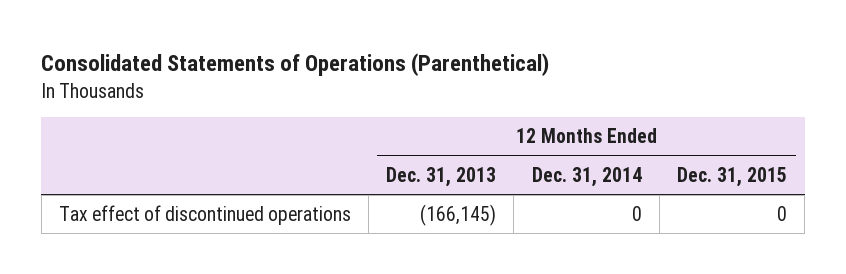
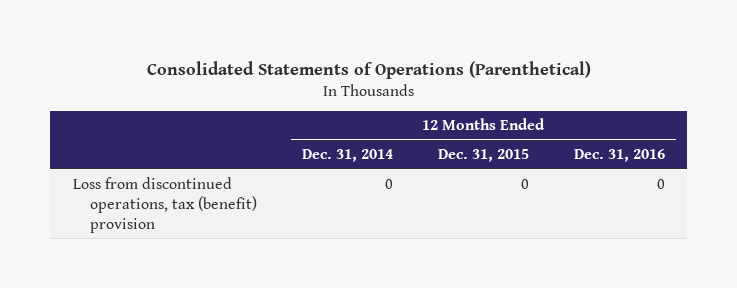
[386,166,497,187] Dec. 31, 2013 -> none
none -> [573,149,665,163] Dec. 31, 2016
[58,205,351,226] Tax effect of discontinued operations -> [72,177,258,233] Loss from discontinued operations, tax (benefit) provision

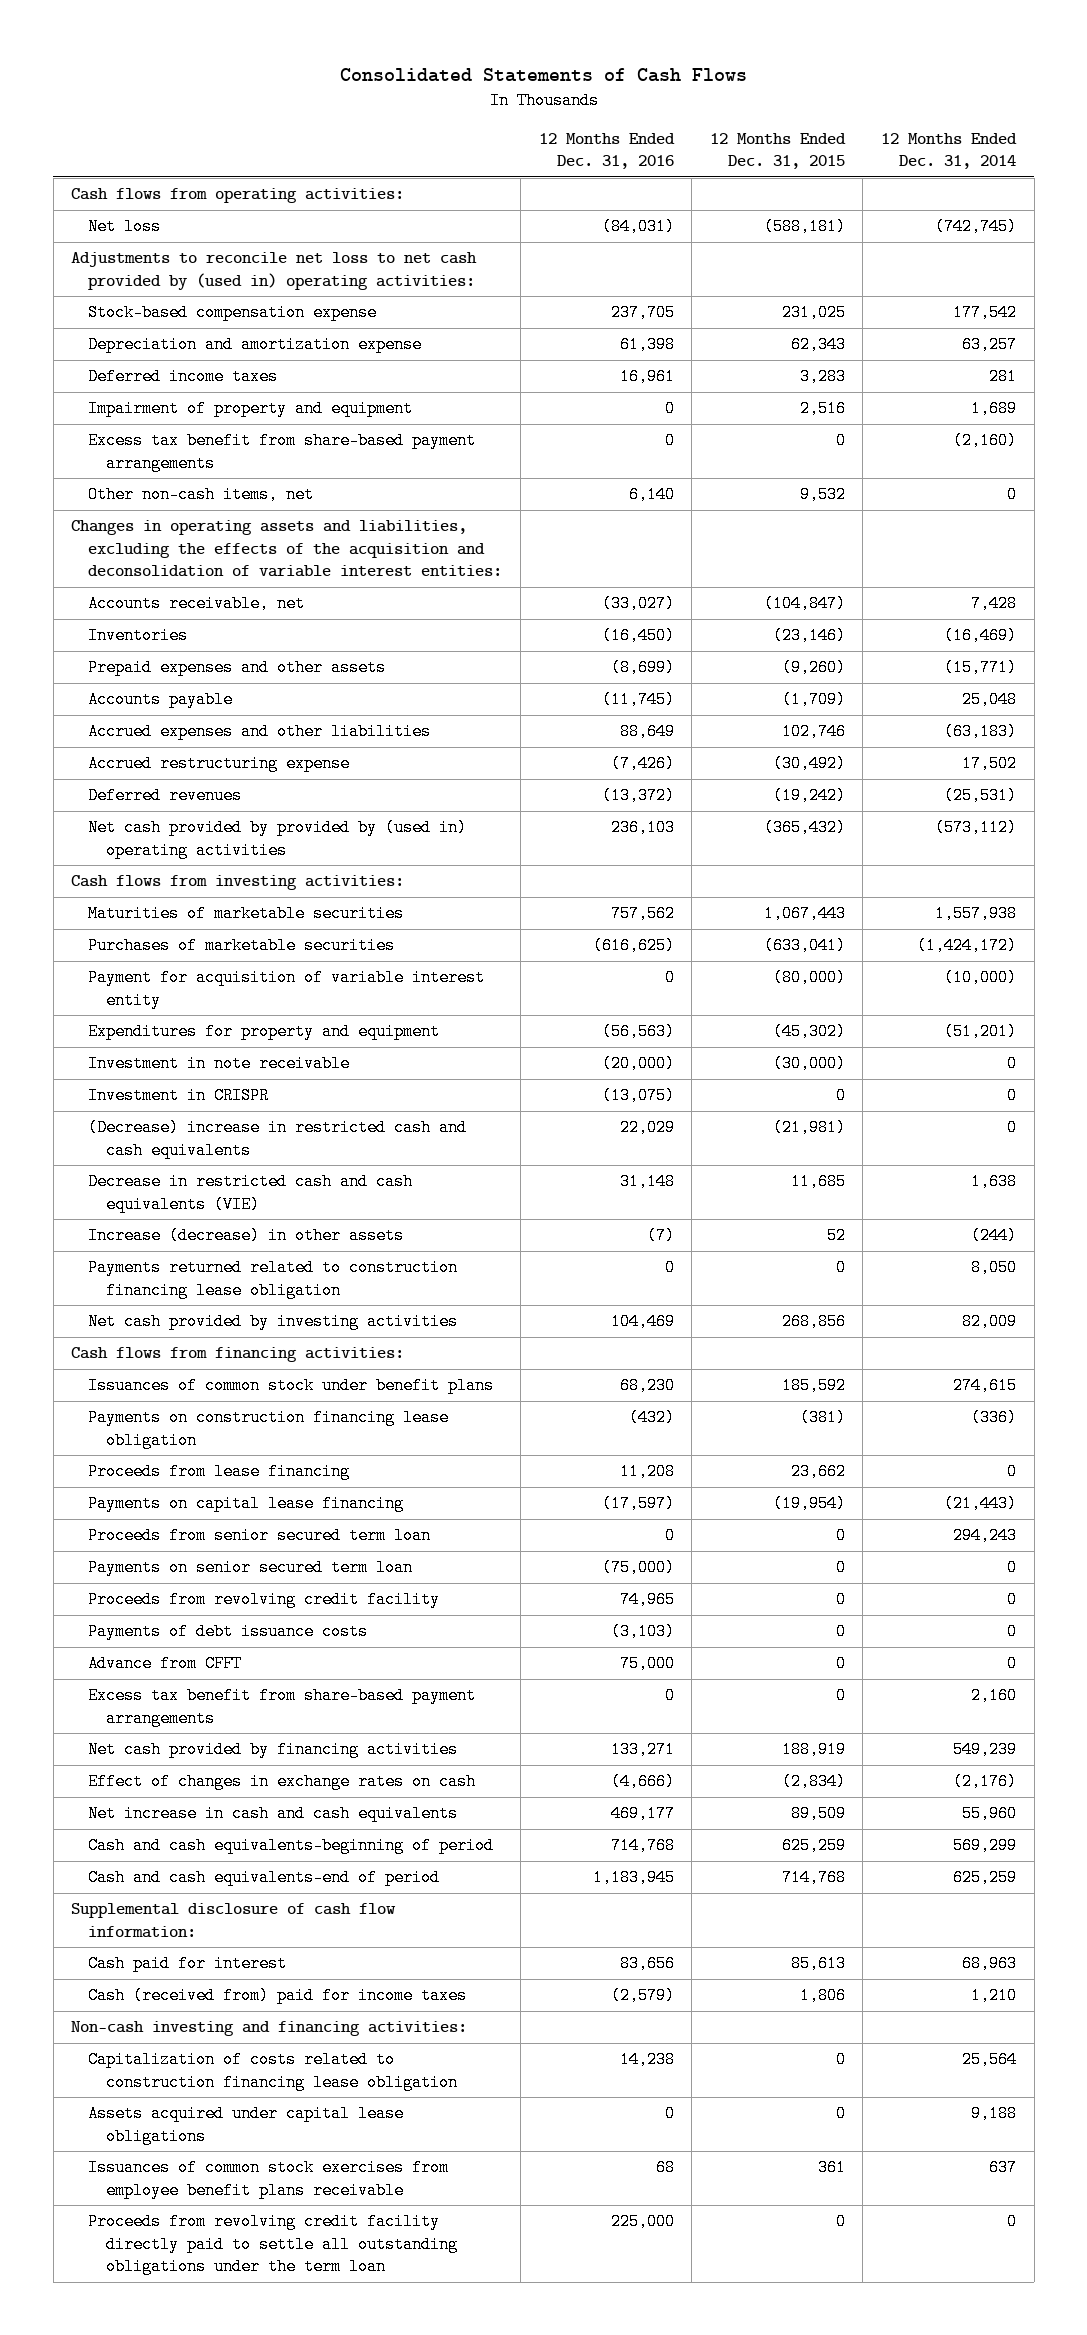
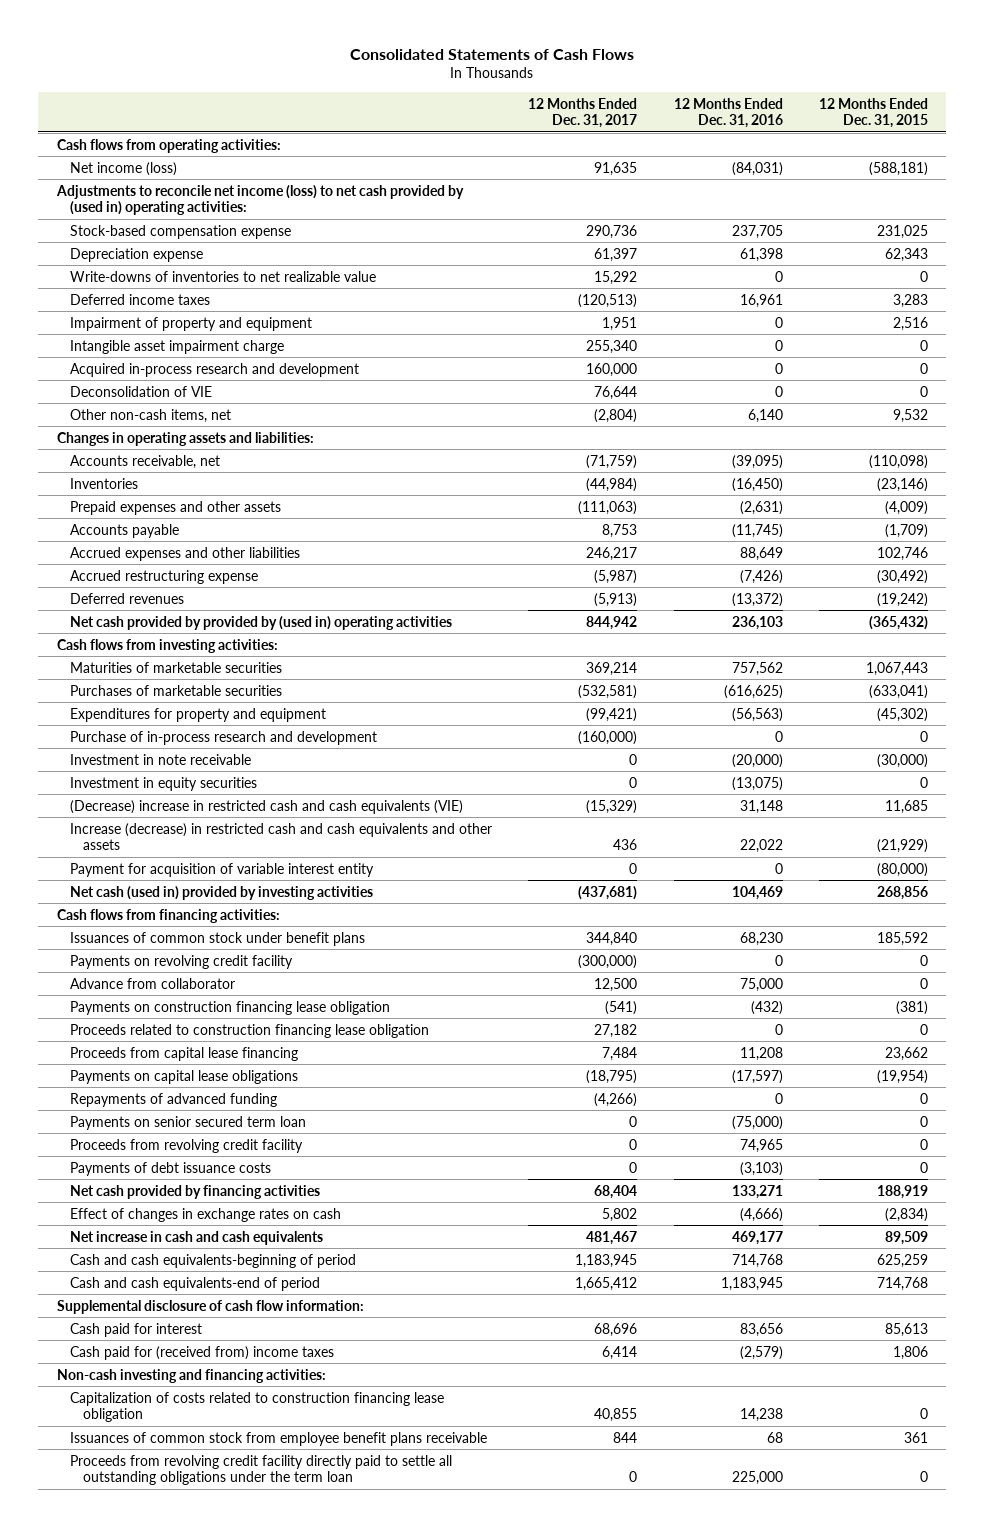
[880,132,1017,170] 12 Months Ended Dec. 31, 2014 -> none
none -> [528,97,638,129] 12 Months Ended Dec. 31, 2017
[88,218,162,236] Net loss -> [69,161,177,176] Net income (loss)
[71,252,478,290] Adjustments to reconcile net loss to net cash provided by (used in) operating activities: -> [55,184,464,215] Adjustments to reconcile net income (loss) to net cash provided by (used in) operating activities:
[88,336,423,354] Depreciation and amortization expense -> [69,247,203,262] Depreciation expense
none -> [69,270,376,282] Write-downs of inventories to net realizable value
[88,432,477,472] Excess tax benefit from share-based payment arrangements -> none
none -> [69,339,284,354] Intangible asset impairment charge
none -> [69,362,359,377] Acquired in-process research and development
none -> [69,385,212,397] Deconsolidation of VIE
[71,520,503,578] Changes in operating assets and liabilities, excluding the effects of the acquisition and deconsolidation of variable interest entities: -> [56,431,314,446] Changes in operating assets and liabilities:
[601,595,675,613] (33,027) -> [731,454,783,469] (39,095)
[763,595,846,613] (104,847) -> [868,454,928,469] (110,098)
[610,659,675,677] (8,699) -> [739,500,783,515] (2,631)
[781,659,846,677] (9,260) -> [884,500,928,515] (4,009)
none -> [69,730,377,745] Purchase of in-process research and development
[88,1119,468,1159] (Decrease) increase in restricted cash and cash equivalents -> none
[88,1259,459,1299] Payments returned related to construction financing lease obligation -> none
[88,1087,270,1105] Investment in CRISPR -> [69,776,257,791] Investment in equity securities
[88,1173,414,1213] Decrease in restricted cash and cash equivalents (VIE) -> [69,799,463,814] (Decrease) increase in restricted cash and cash equivalents (VIE)
[88,1227,405,1245] Increase (decrease) in other assets -> [69,822,492,850] Increase (decrease) in restricted cash and cash equivalents and other assets
[646,1227,675,1245] (7) -> [739,838,783,853] 22,022
[826,1227,846,1245] 52 -> [876,838,928,853] (21,929)
[88,969,486,1009] Payment for acquisition of variable interest entity -> [69,862,374,877] Payment for acquisition of variable interest entity
[88,1313,459,1331] Net cash provided by investing activities -> [69,885,373,900] Net cash (used in) provided by investing activities
none -> [69,954,293,969] Payments on revolving credit facility
none -> [69,977,235,989] Advance from collaborator
[88,1527,432,1545] Proceeds from senior secured term loan -> none
none -> [69,1023,429,1038] Proceeds related to construction financing lease obligation
[88,1463,351,1481] Proceeds from lease financing -> [69,1046,298,1061] Proceeds from capital lease financing
[88,1495,405,1513] Payments on capital lease financing -> [69,1069,298,1084] Payments on capital lease obligations
none -> [69,1092,277,1107] Repayments of advanced funding
[88,1655,243,1673] Advance from CFFT -> none
[88,1687,477,1727] Excess tax benefit from share-based payment arrangements -> none
[88,1987,468,2005] Cash (received from) paid for income taxes -> [69,1345,334,1360] Cash paid for (received from) income taxes
[88,2105,405,2145] Assets acquired under capital lease obligations -> none
[88,2159,450,2199] Issuances of common stock exercises from employee benefit plans receivable -> [69,1431,487,1446] Issuances of common stock from employee benefit plans receivable

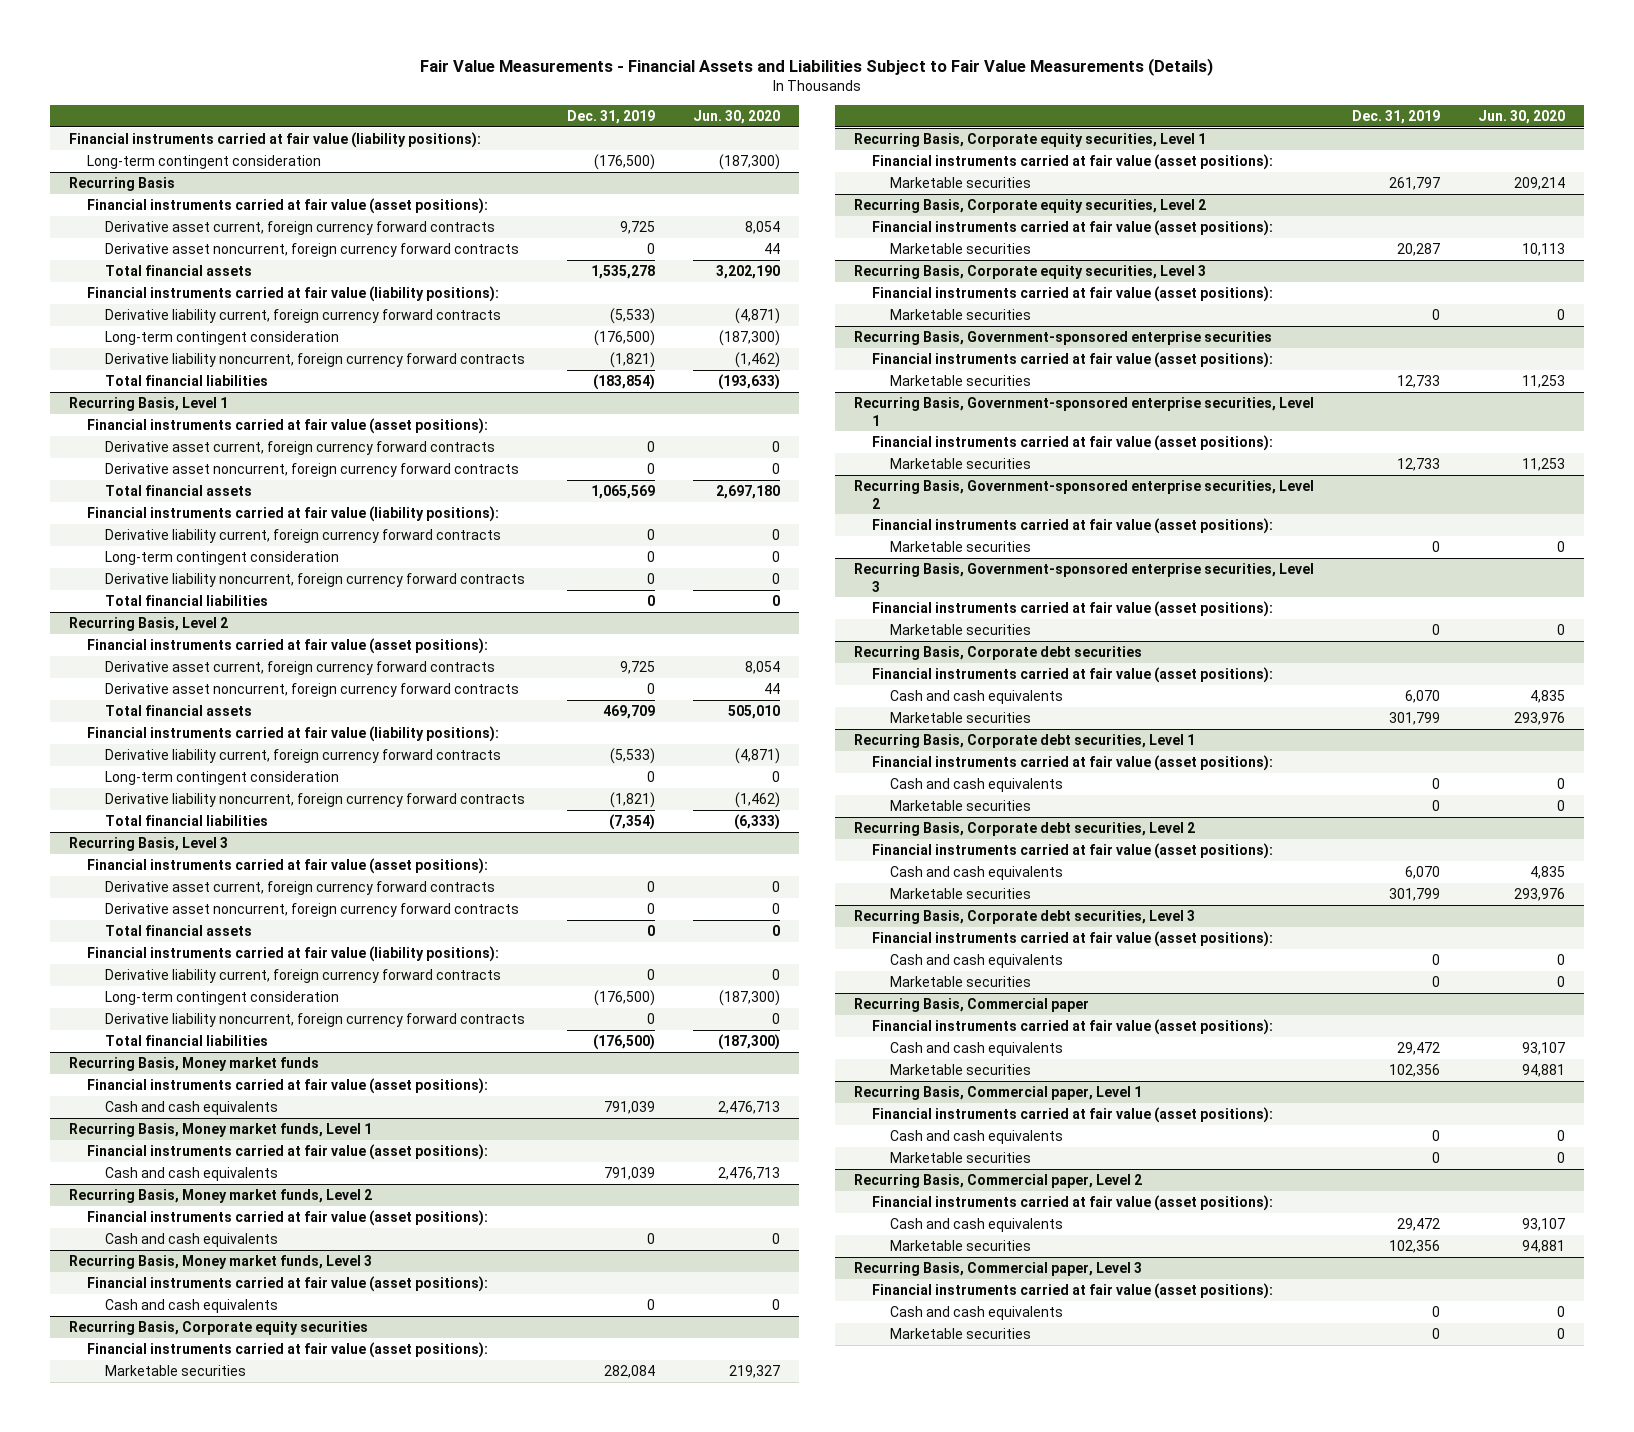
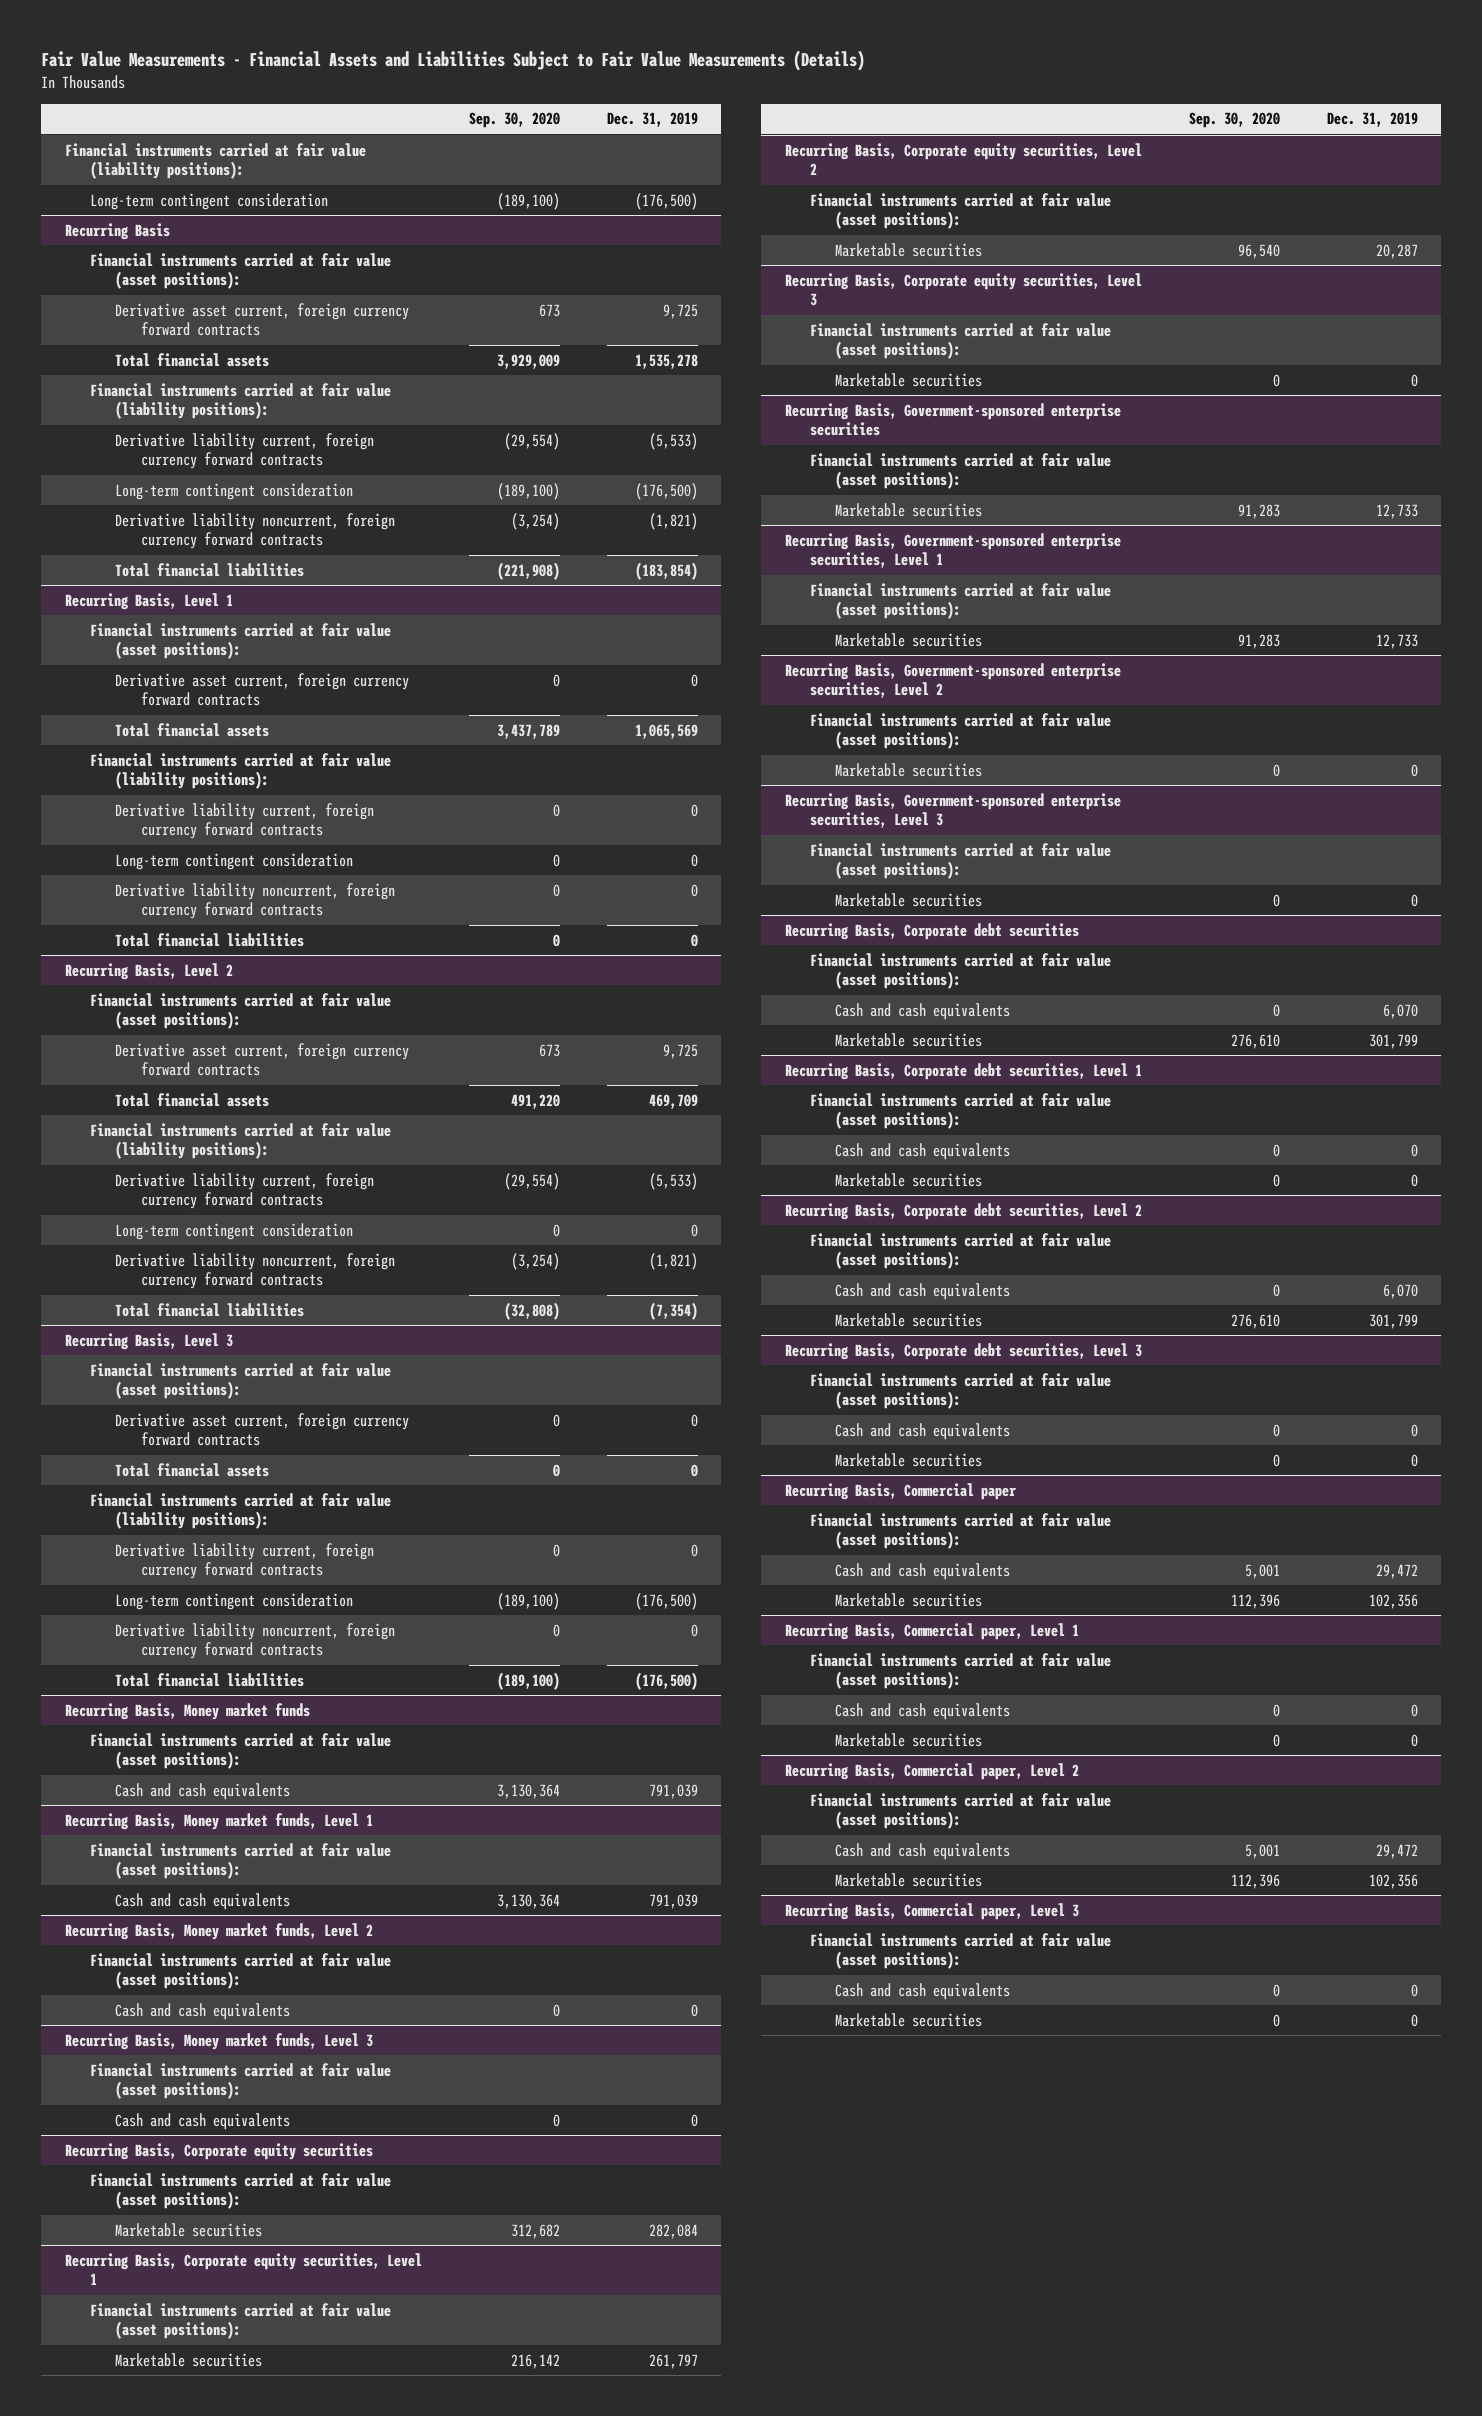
[693,109,781,124] Jun. 30, 2020 -> none
none -> [468,112,560,129] Sep. 30, 2020
[105,242,520,257] Derivative asset noncurrent, foreign currency forward contracts -> none
[105,462,520,477] Derivative asset noncurrent, foreign currency forward contracts -> none
[105,682,520,697] Derivative asset noncurrent, foreign currency forward contracts -> none
[105,902,520,917] Derivative asset noncurrent, foreign currency forward contracts -> none

